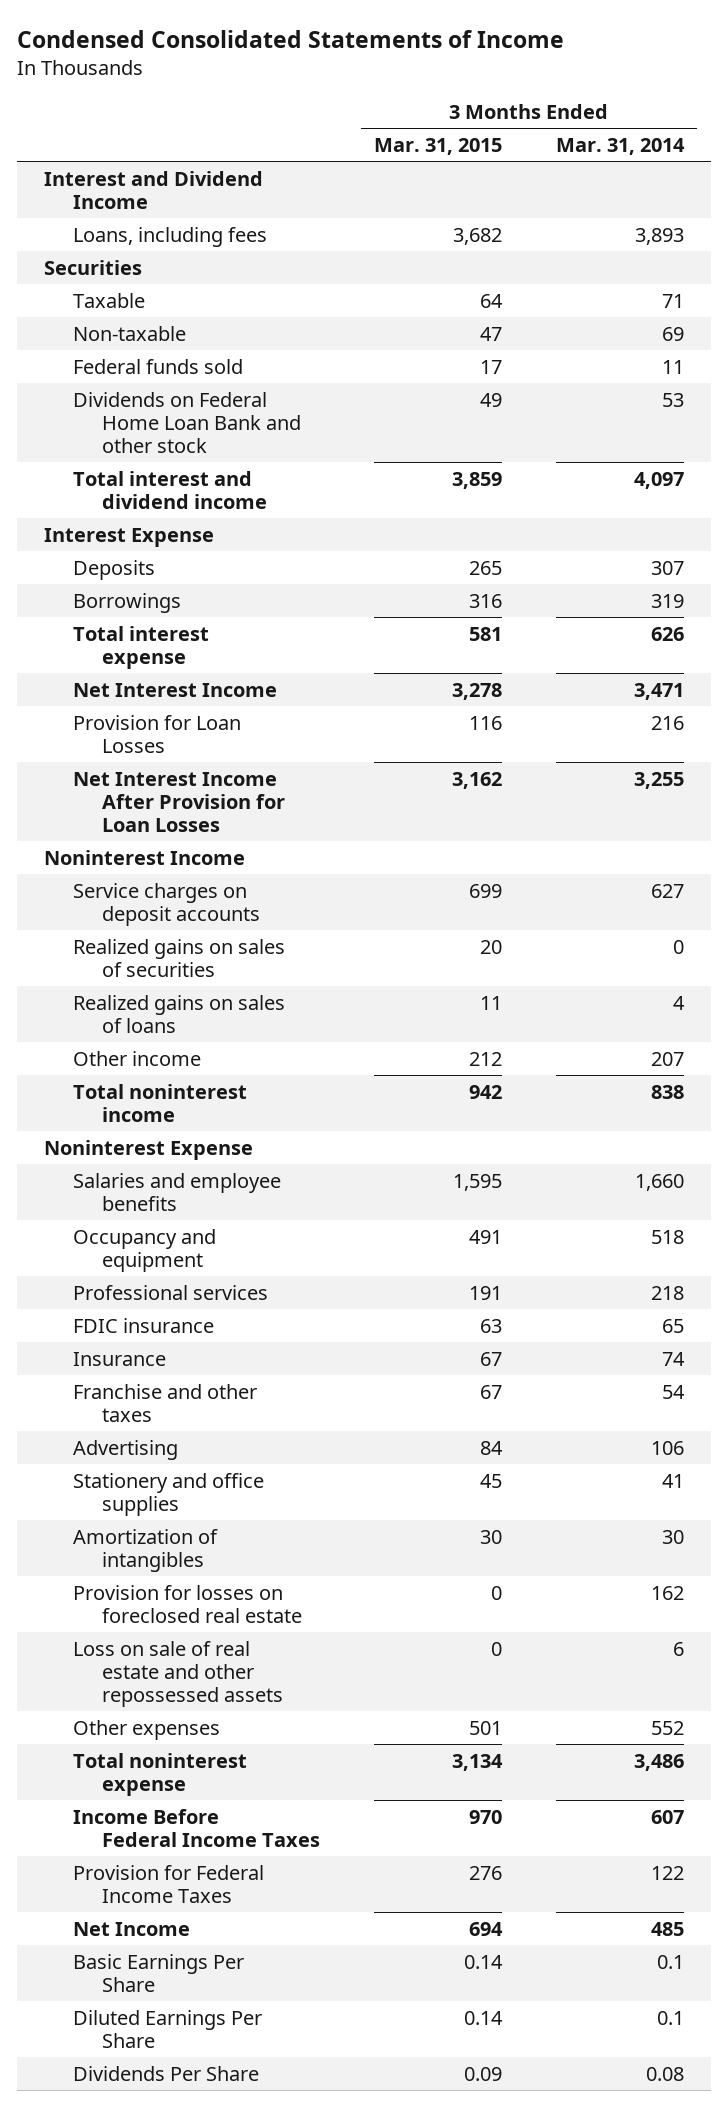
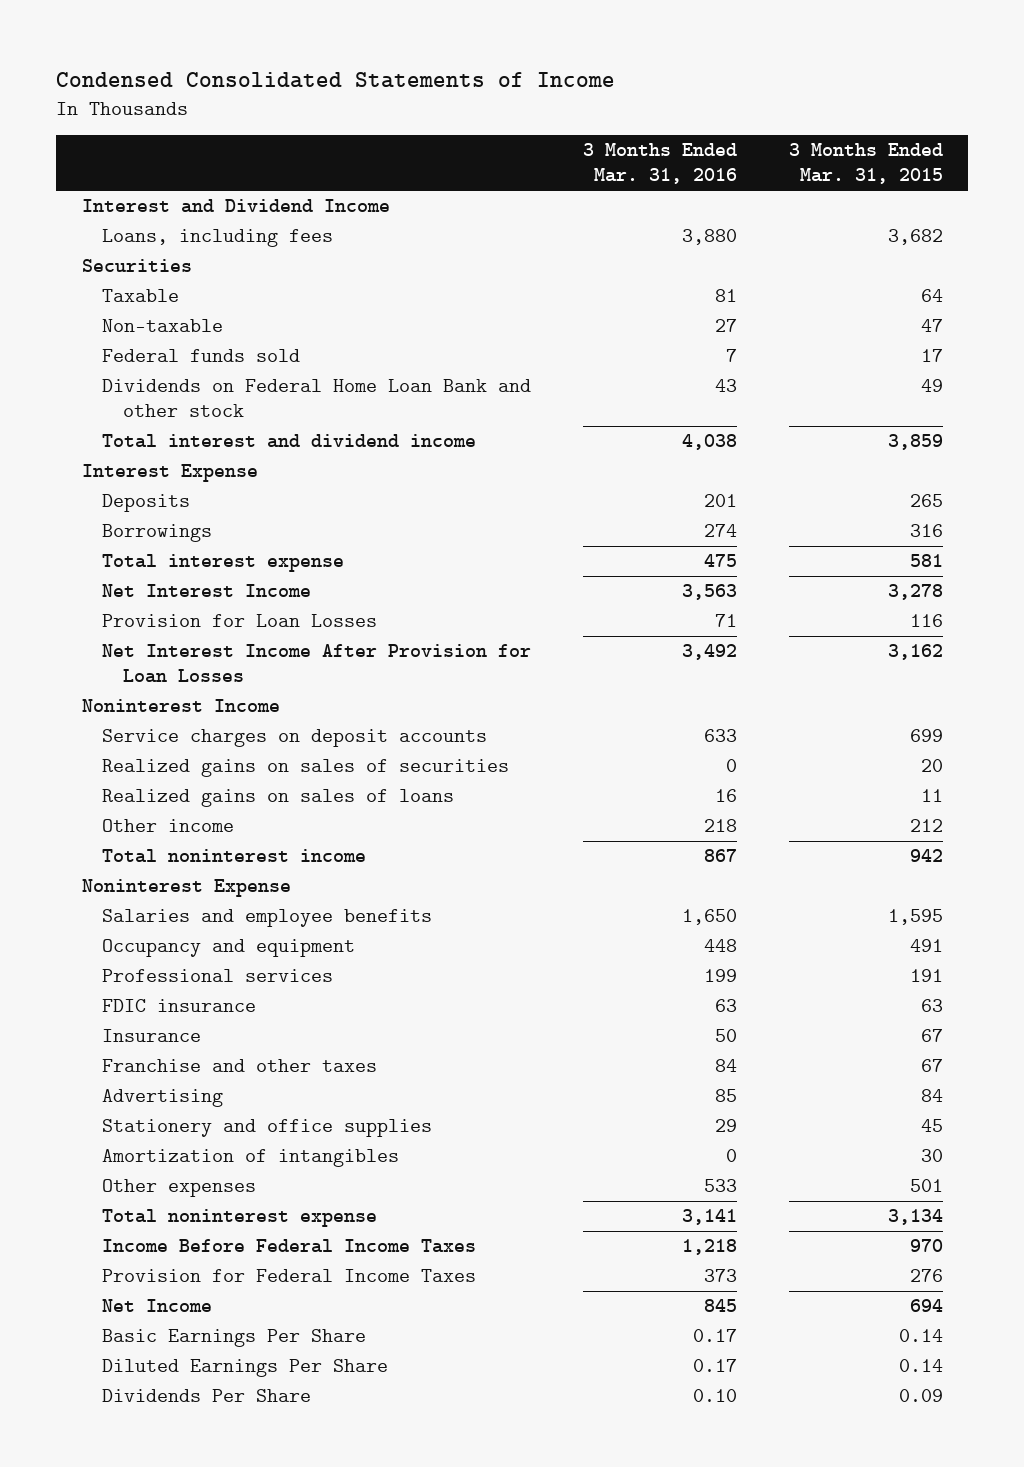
[555,137,685,155] Mar. 31, 2014 -> none
none -> [582,143,737,185] 3 Months Ended Mar. 31, 2016
[73,1584,303,1623] Provision for losses on foreclosed real estate -> none
[73,1640,284,1707] Loss on sale of real estate and other repossessed assets -> none

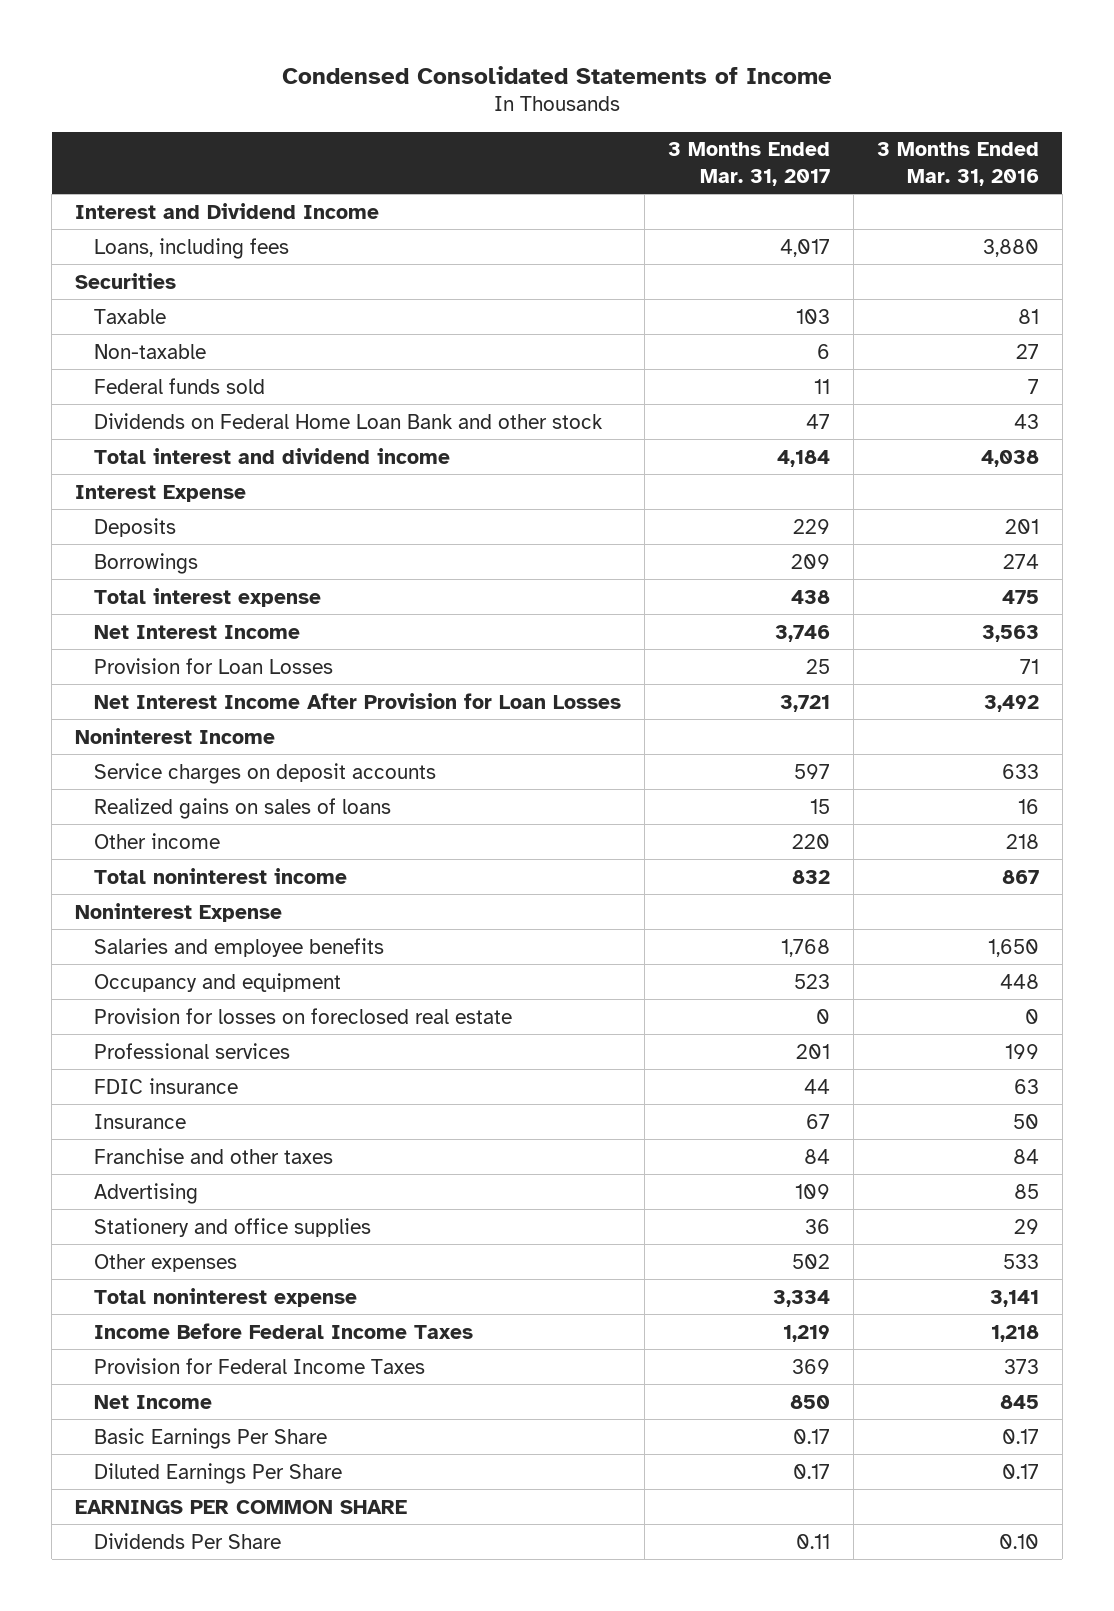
[788,143,943,185] 3 Months Ended Mar. 31, 2015 -> none
none -> [668,142,831,186] 3 Months Ended Mar. 31, 2017
[102,759,510,778] Realized gains on sales of securities -> none
none -> [94,1007,513,1024] Provision for losses on foreclosed real estate
[102,1149,400,1168] Amortization of intangibles -> none
none -> [75,1499,408,1514] EARNINGS PER COMMON SHARE

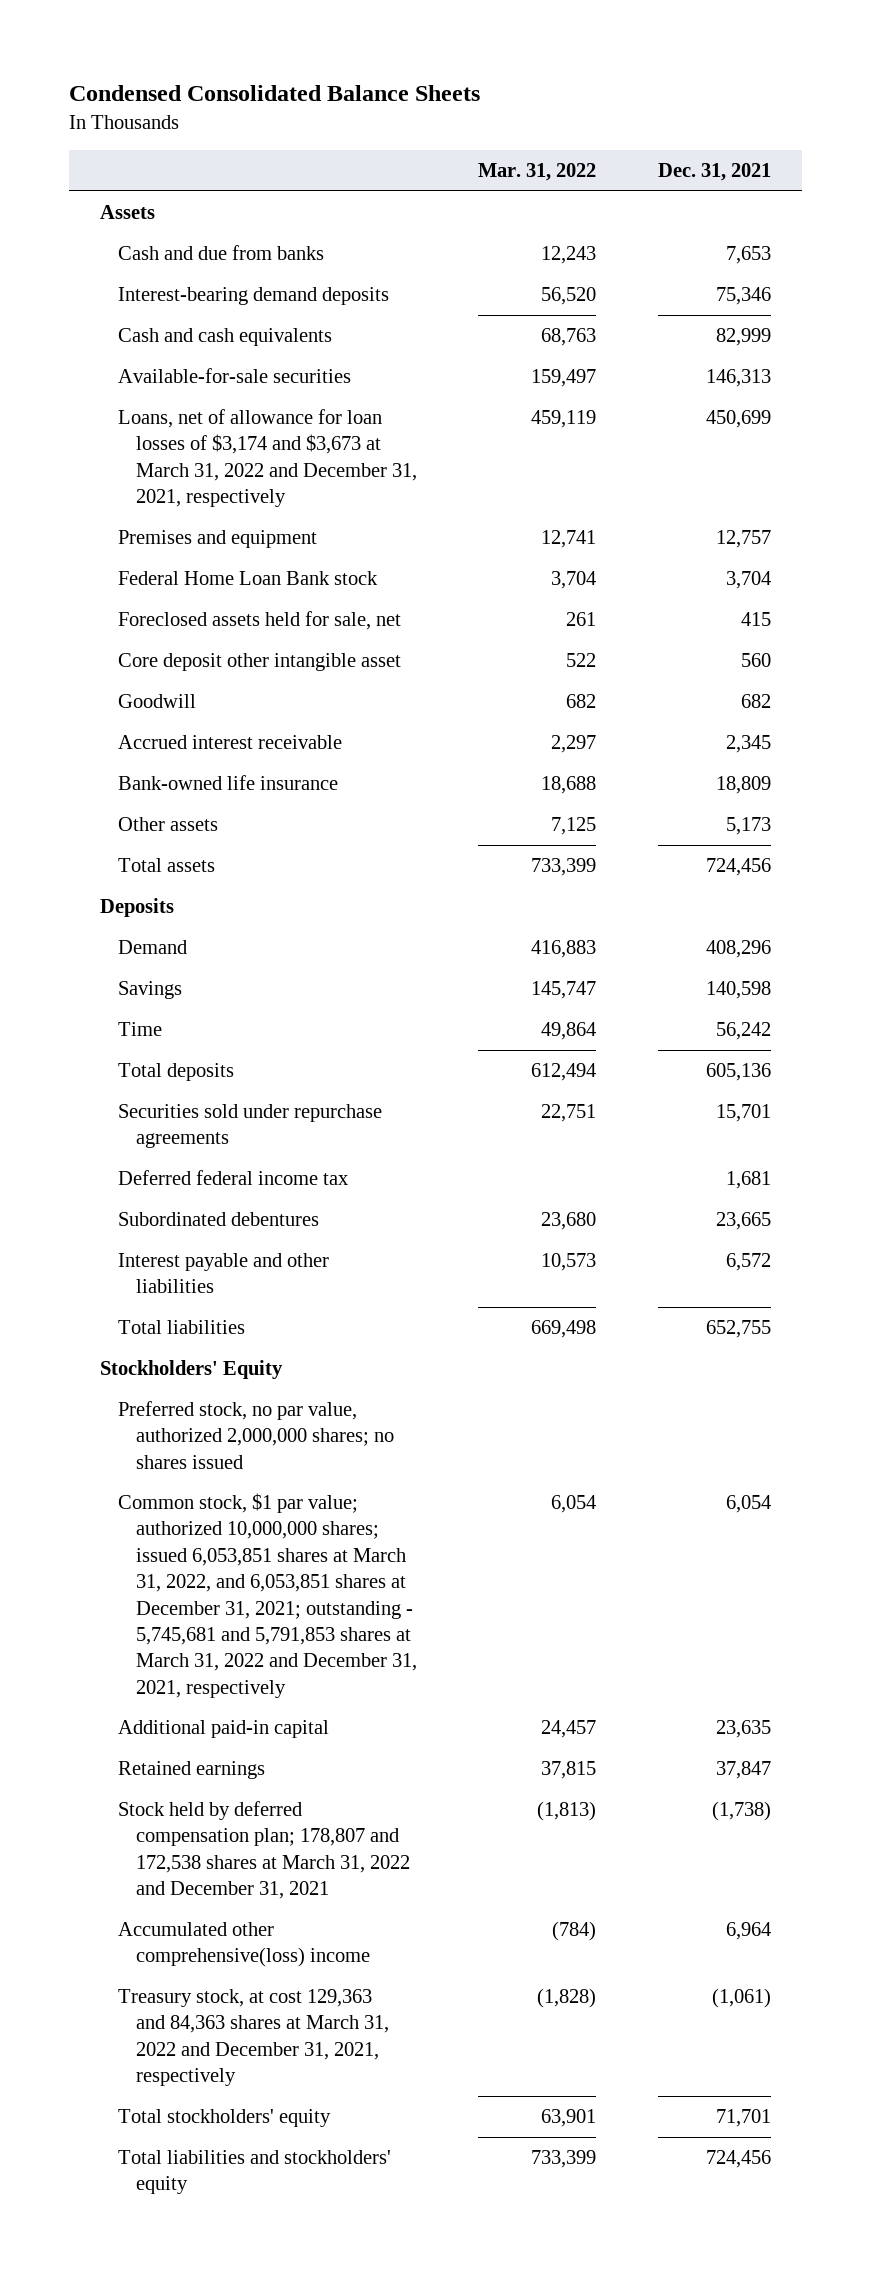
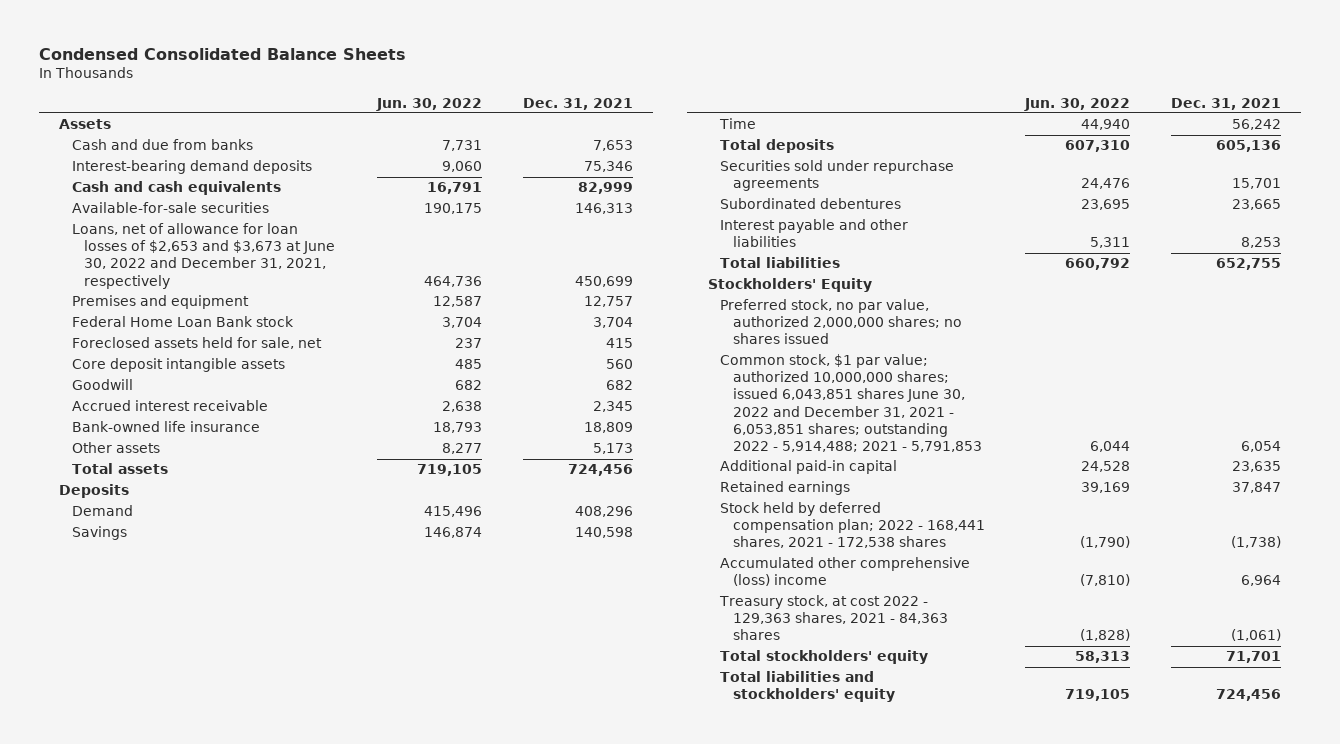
[478,163,597,182] Mar. 31, 2022 -> none
none -> [375,97,482,111] Jun. 30, 2022
[117,409,417,508] Loans, net of allowance for loan losses of $3,174 and $3,673 at March 31, 2022 and December 31, 2021, respectively -> [71,223,336,289] Loans, net of allowance for loan losses of $2,653 and $3,673 at June 30, 2022 and December 31, 2021, respectively
[117,653,401,672] Core deposit other intangible asset -> [71,358,285,373] Core deposit intangible assets
[117,1170,348,1186] Deferred federal income tax -> none
[725,1253,771,1272] 6,572 -> [1241,237,1282,249] 8,253
[117,1493,417,1698] Common stock, $1 par value; authorized 10,000,000 shares; issued 6,053,851 shares at March 31, 2022, and 6,053,851 shares at December 31, 2021; outstanding - 5,745,681 and 5,791,853 shares at March 31, 2022 and December 31, 2021, respectively -> [720,354,982,452] Common stock, $1 par value; authorized 10,000,000 shares; issued 6,043,851 shares June 30, 2022 and December 31, 2021 - 6,053,851 shares; outstanding 2022 - 5,914,488; 2021 - 5,791,853
[117,1801,410,1900] Stock held by deferred compensation plan; 178,807 and 172,538 shares at March 31, 2022 and December 31, 2021 -> [720,502,985,549] Stock held by deferred compensation plan; 2022 - 168,441 shares, 2021 - 172,538 shares
[117,1922,370,1968] Accumulated other comprehensive(loss) income -> [720,557,971,587] Accumulated other comprehensive (loss) income
[117,1989,389,2087] Treasury stock, at cost 129,363 and 84,363 shares at March 31, 2022 and December 31, 2021, respectively -> [719,595,948,641] Treasury stock, at cost 2022 - 129,363 shares, 2021 - 84,363 shares

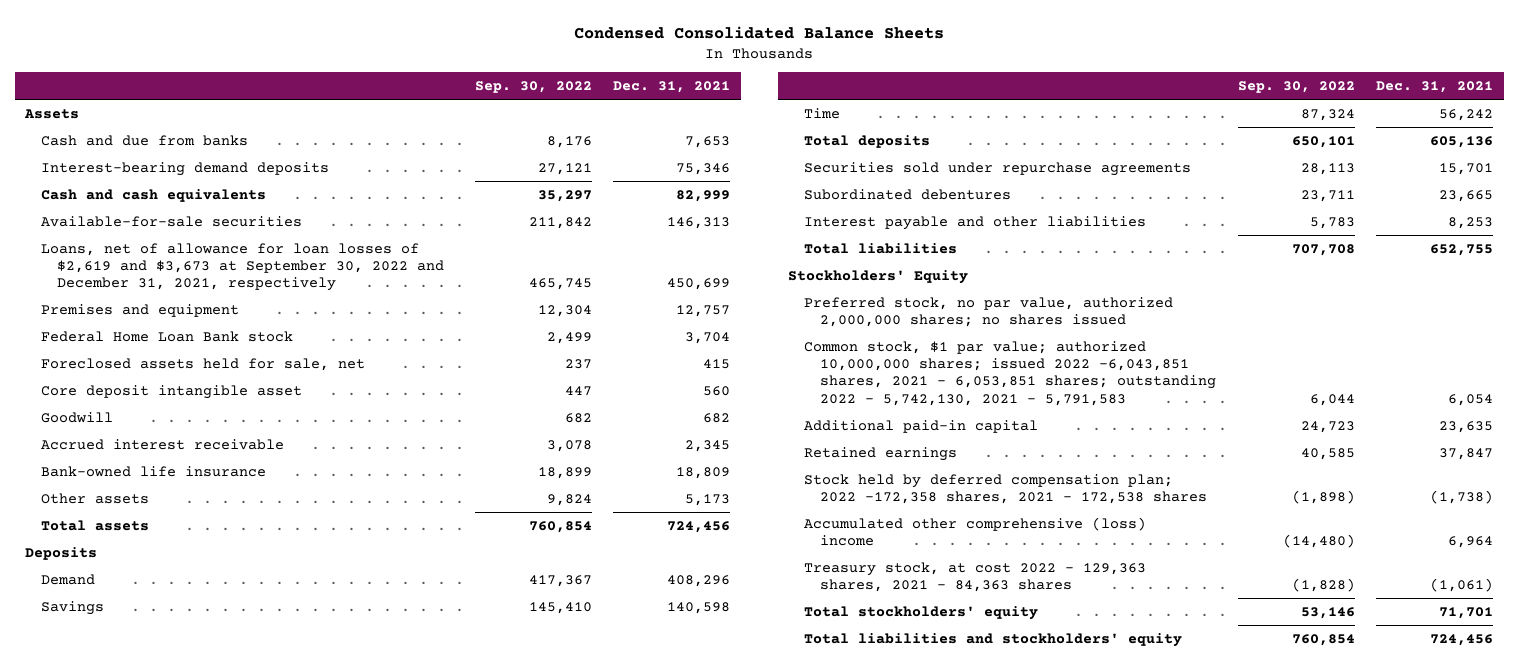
[375,97,482,111] Jun. 30, 2022 -> none
none -> [474,81,592,94] Sep. 30, 2022
[71,223,336,289] Loans, net of allowance for loan losses of $2,653 and $3,673 at June 30, 2022 and December 31, 2021, respectively -> [41,242,445,292] Loans, net of allowance for loan losses of $2,619 and $3,673 at September 30, 2022 and December 31, 2021, respectively
[71,358,285,373] Core deposit intangible assets -> [41,384,303,399] Core deposit intangible asset
[720,354,982,452] Common stock, $1 par value; authorized 10,000,000 shares; issued 6,043,851 shares June 30, 2022 and December 31, 2021 - 6,053,851 shares; outstanding 2022 - 5,914,488; 2021 - 5,791,853 -> [804,340,1217,406] Common stock, $1 par value; authorized 10,000,000 shares; issued 2022 -6,043,851 shares, 2021 - 6,053,851 shares; outstanding 2022 - 5,742,130, 2021 - 5,791,583
[720,502,985,549] Stock held by deferred compensation plan; 2022 - 168,441 shares, 2021 - 172,538 shares -> [804,473,1208,505] Stock held by deferred compensation plan; 2022 -172,358 shares, 2021 - 172,538 shares

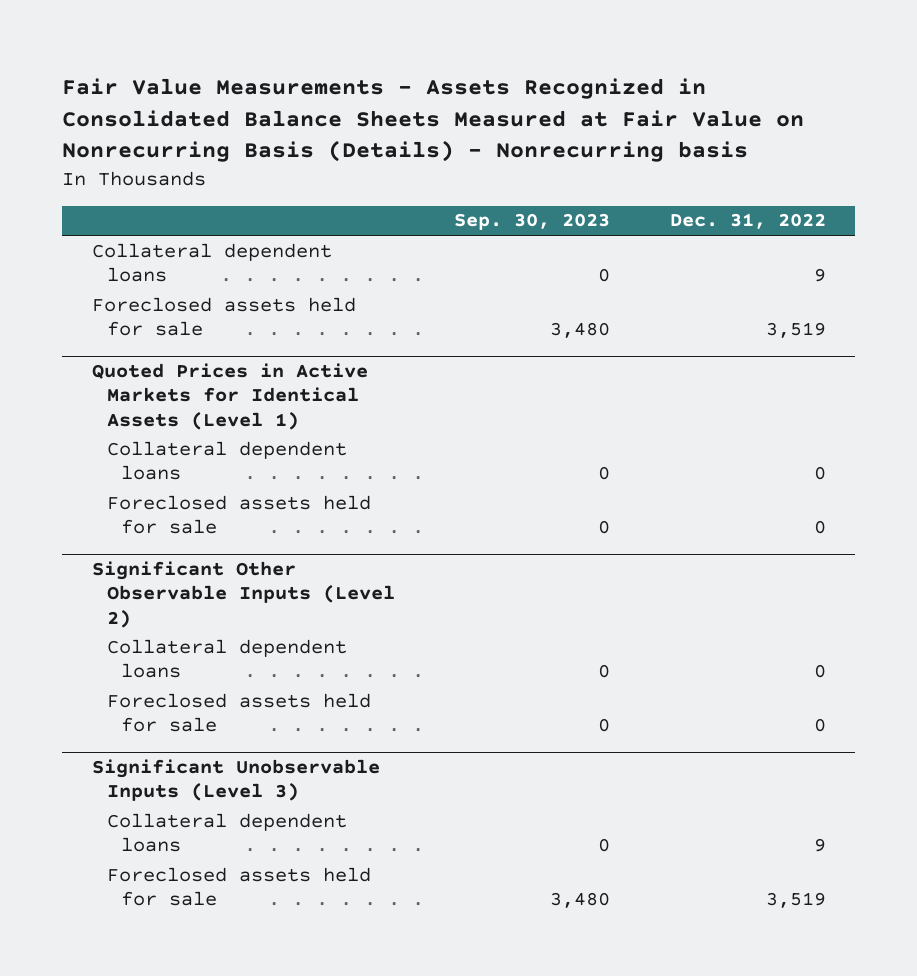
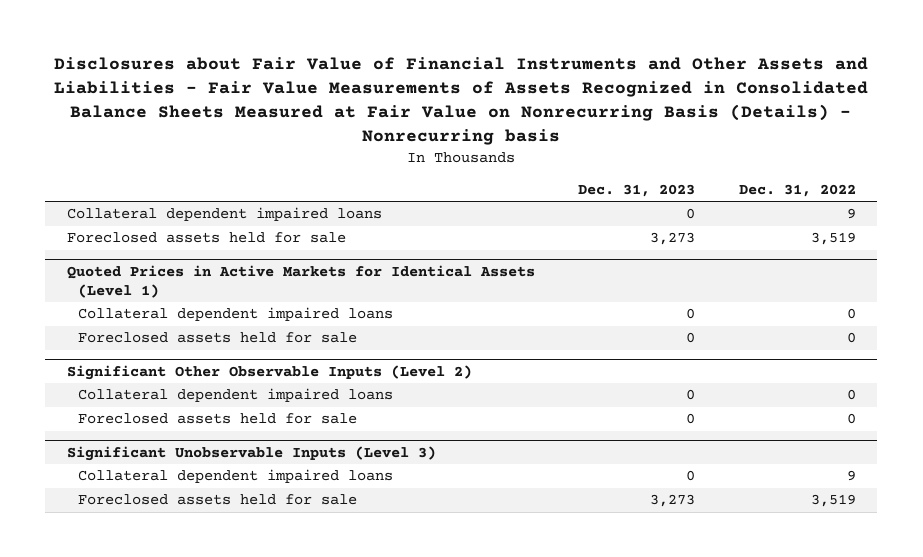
[61,77,804,163] Fair Value Measurements - Assets Recognized in Consolidated Balance Sheets Measured at Fair Value on Nonrecurring Basis (Details) - Nonrecurring basis -> [54,57,869,146] Disclosures about Fair Value of Financial Instruments and Other Assets and Liabilities - Fair Value Measurements of Assets Recognized in Consolidated Balance Sheets Measured at Fair Value on Nonrecurring Basis (Details) - Nonrecurring basis
[454,213,611,231] Sep. 30, 2023 -> none
none -> [578,184,696,198] Dec. 31, 2023
[91,242,332,283] Collateral dependent loans -> [67,207,383,222] Collateral dependent impaired loans
[106,440,347,481] Collateral dependent loans -> [78,307,394,322] Collateral dependent impaired loans
[106,638,347,679] Collateral dependent loans -> [78,388,394,403] Collateral dependent impaired loans
[106,812,347,853] Collateral dependent loans -> [78,469,394,484] Collateral dependent impaired loans

